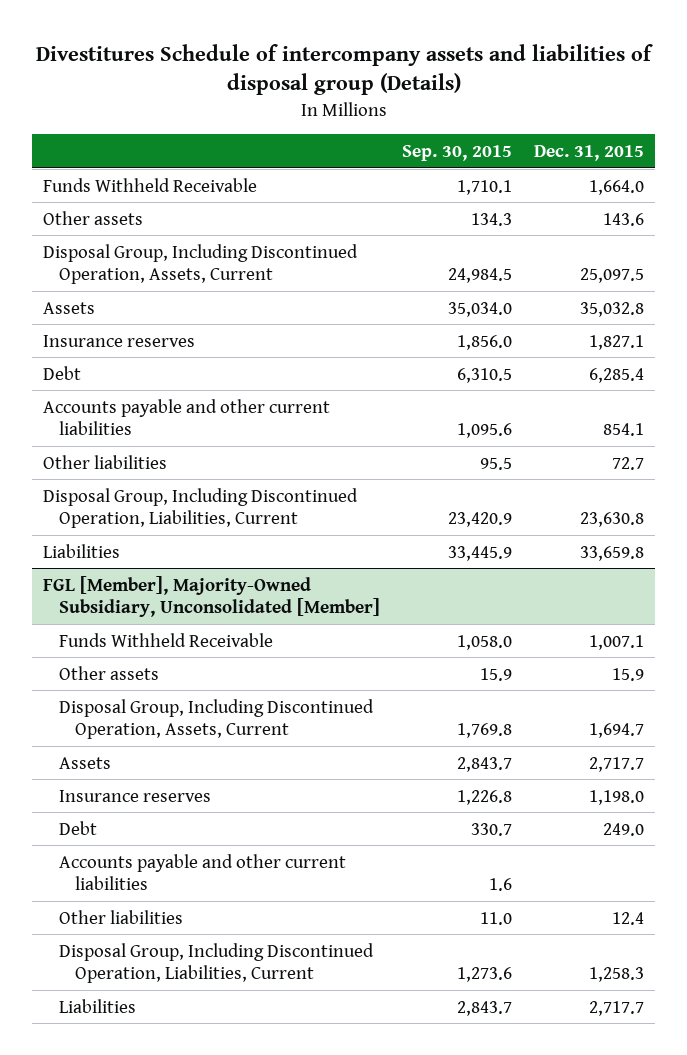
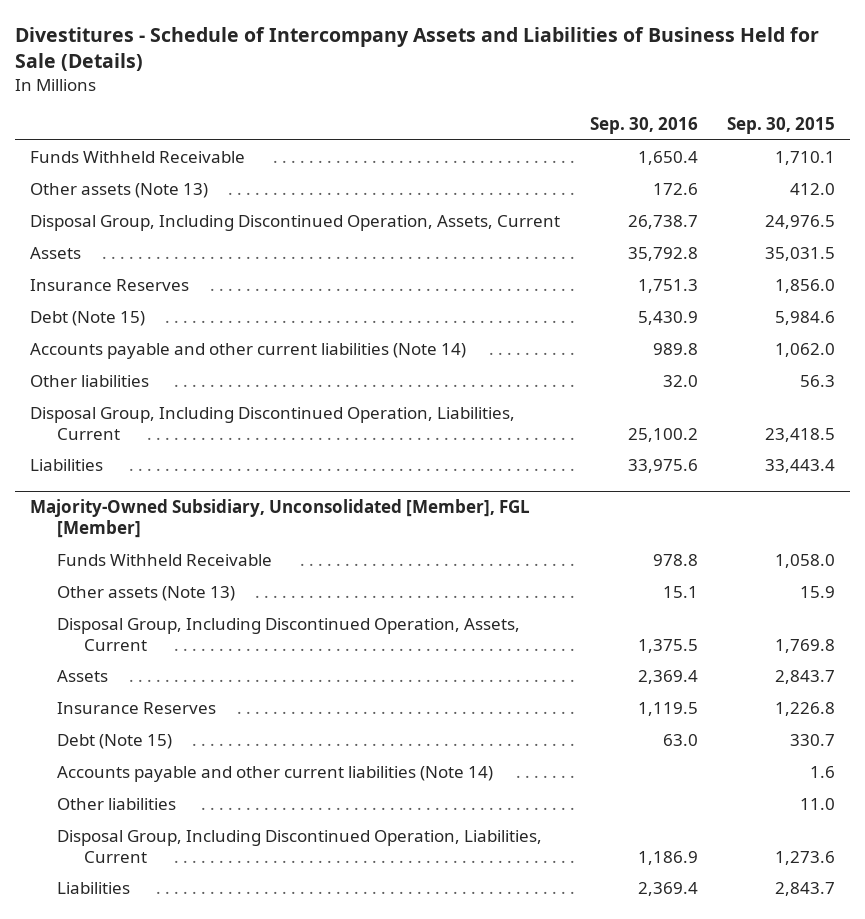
[35,44,653,96] Divestitures Schedule of intercompany assets and liabilities of disposal group (Details) -> [15,26,820,72] Divestitures - Schedule of Intercompany Assets and Liabilities of Business Held for Sale (Details)
[534,144,645,161] Dec. 31, 2015 -> none
none -> [589,117,698,135] Sep. 30, 2016
[43,210,144,225] Other assets -> [29,182,208,198] Other assets (Note 13)
[471,212,513,226] 134.3 -> [790,182,836,195] 412.0
[448,267,513,283] 24,984.5 -> [765,214,836,229] 24,976.5
[448,301,513,317] 35,034.0 -> [765,246,836,261] 35,031.5
[43,334,196,347] Insurance reserves -> [29,278,189,291] Insurance Reserves
[43,365,82,380] Debt -> [29,310,145,326] Debt (Note 15)
[457,367,513,383] 6,310.5 -> [775,310,836,325] 5,984.6
[43,398,331,435] Accounts payable and other current liabilities -> [29,342,466,359] Accounts payable and other current liabilities (Note 14)
[457,422,513,438] 1,095.6 -> [775,342,836,357] 1,062.0
[480,457,513,470] 95.5 -> [800,374,836,387] 56.3
[448,511,513,527] 23,420.9 -> [765,427,836,442] 23,418.5
[448,545,513,561] 33,445.9 -> [765,458,836,473] 33,443.4
[43,575,381,617] FGL [Member], Majority-Owned Subsidiary, Unconsolidated [Member] -> [29,499,530,539] Majority-Owned Subsidiary, Unconsolidated [Member], FGL [Member]
[59,665,160,680] Other assets -> [57,585,236,601] Other assets (Note 13)
[59,789,212,802] Insurance reserves -> [57,701,217,714] Insurance Reserves
[59,820,98,835] Debt -> [57,733,173,749] Debt (Note 15)
[59,853,347,890] Accounts payable and other current liabilities -> [57,765,494,782] Accounts payable and other current liabilities (Note 14)

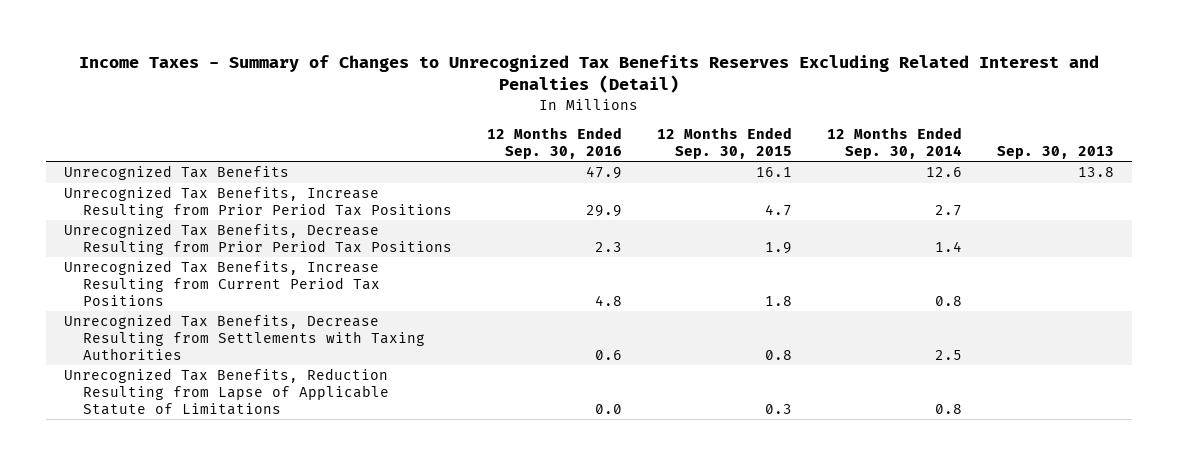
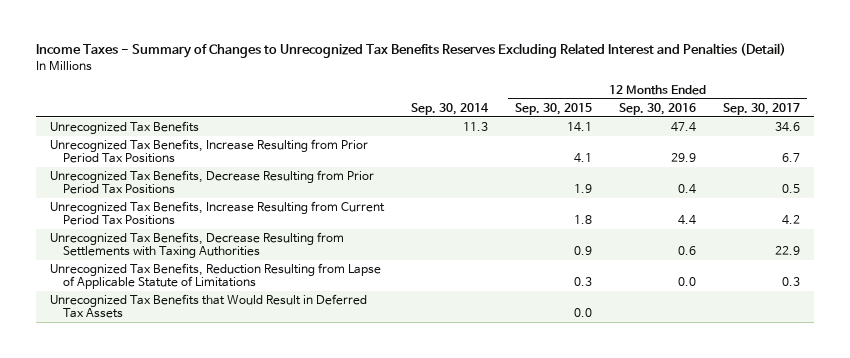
[827,126,963,159] 12 Months Ended Sep. 30, 2014 -> none
[997,145,1115,159] Sep. 30, 2013 -> none
none -> [411,103,490,116] Sep. 30, 2014
none -> [723,103,801,116] Sep. 30, 2017
[586,166,623,180] 47.9 -> [671,122,697,133] 47.4
[756,167,793,178] 16.1 -> [567,122,593,133] 14.1
[765,204,793,217] 4.7 -> [574,153,593,164] 4.1
[595,242,623,253] 2.3 -> [678,184,697,195] 0.4
[595,294,623,306] 4.8 -> [678,215,697,226] 4.4
[765,349,793,360] 0.8 -> [574,246,593,256] 0.9
none -> [49,294,367,319] Unrecognized Tax Benefits that Would Result in Deferred Tax Assets

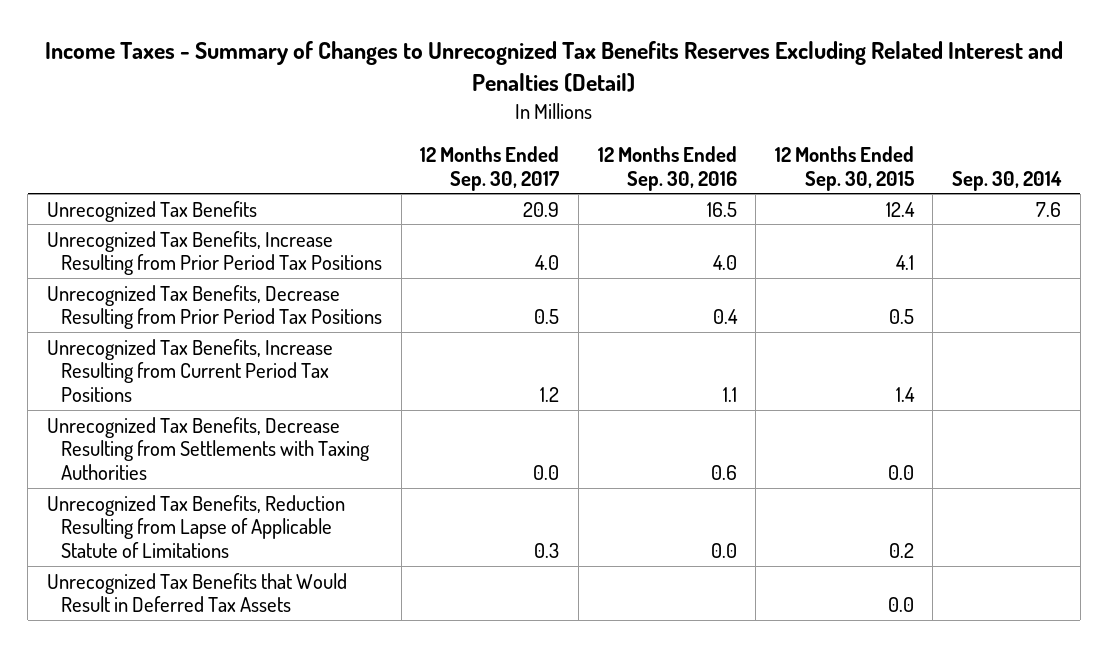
[463,122,489,132] 11.3 -> [1035,201,1061,217] 7.6
[567,122,593,133] 14.1 -> [885,201,915,217] 12.4
[671,122,697,133] 47.4 -> [706,201,737,217] 16.5
[775,122,801,133] 34.6 -> [523,201,560,217] 20.9
[671,153,697,163] 29.9 -> [712,255,737,271] 4.0
[782,153,801,163] 6.7 -> [535,255,560,271] 4.0
[574,184,593,194] 1.9 -> [888,309,914,325] 0.5
[574,215,593,225] 1.8 -> [895,387,915,403] 1.4
[678,215,697,226] 4.4 -> [722,387,737,403] 1.1
[782,215,801,226] 4.2 -> [540,387,560,403] 1.2
[574,246,593,256] 0.9 -> [887,465,914,481] 0.0
[775,246,801,256] 22.9 -> [533,465,560,481] 0.0
[574,277,593,287] 0.3 -> [888,543,914,559] 0.2

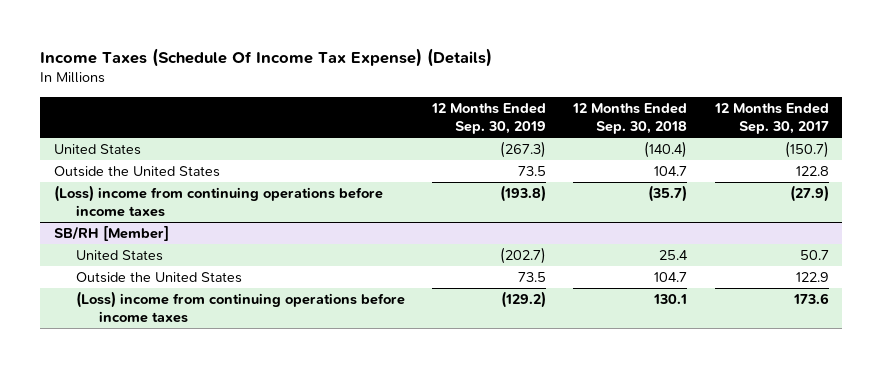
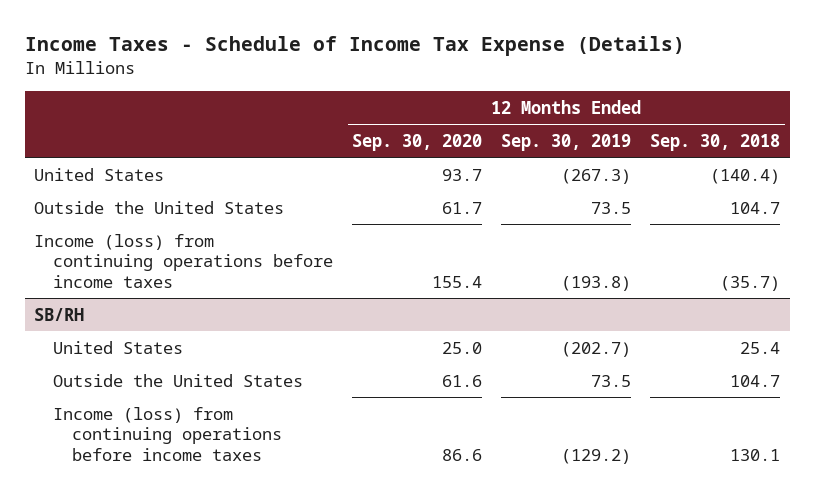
[40,47,493,67] Income Taxes (Schedule Of Income Tax Expense) (Details) -> [24,36,685,57] Income Taxes - Schedule of Income Tax Expense (Details)
[713,103,829,135] 12 Months Ended Sep. 30, 2017 -> none
none -> [352,133,483,151] Sep. 30, 2020
[53,185,383,218] (Loss) income from continuing operations before income taxes -> [34,233,334,289] Income (loss) from continuing operations before income taxes
[53,226,169,242] SB/RH [Member] -> [34,307,85,321] SB/RH
[76,291,406,324] (Loss) income from continuing operations before income taxes -> [53,406,283,462] Income (loss) from continuing operations before income taxes

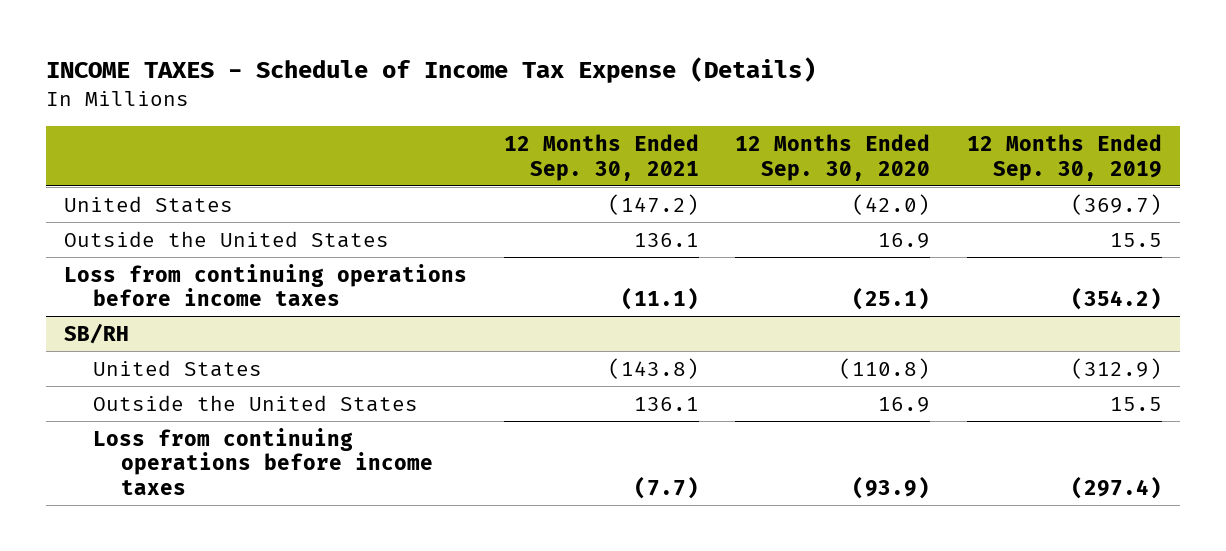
[24,36,685,57] Income Taxes - Schedule of Income Tax Expense (Details) -> [45,56,816,83] INCOME TAXES - Schedule of Income Tax Expense (Details)
[650,133,781,151] Sep. 30, 2018 -> none
none -> [503,133,699,181] 12 Months Ended Sep. 30, 2021
[442,168,483,181] 93.7 -> [852,193,931,215] (42.0)
[561,168,632,184] (267.3) -> [1070,193,1162,215] (369.7)
[442,201,483,214] 61.7 -> [878,232,931,248] 16.9
[591,201,632,214] 73.5 -> [1109,232,1162,247] 15.5
[34,233,334,289] Income (loss) from continuing operations before income taxes -> [64,263,468,307] Loss from continuing operations before income taxes
[432,276,483,289] 155.4 -> [852,287,931,311] (25.1)
[561,276,632,292] (193.8) -> [1070,287,1162,311] (354.2)
[442,341,483,354] 25.0 -> [839,357,931,379] (110.8)
[561,341,632,357] (202.7) -> [1070,357,1162,379] (312.9)
[442,374,483,387] 61.6 -> [878,396,931,412] 16.9
[591,374,632,387] 73.5 -> [1109,396,1162,411] 15.5
[53,406,283,462] Income (loss) from continuing operations before income taxes -> [92,427,434,495] Loss from continuing operations before income taxes
[442,449,483,462] 86.6 -> [852,475,931,499] (93.9)
[561,449,632,465] (129.2) -> [1070,475,1162,499] (297.4)

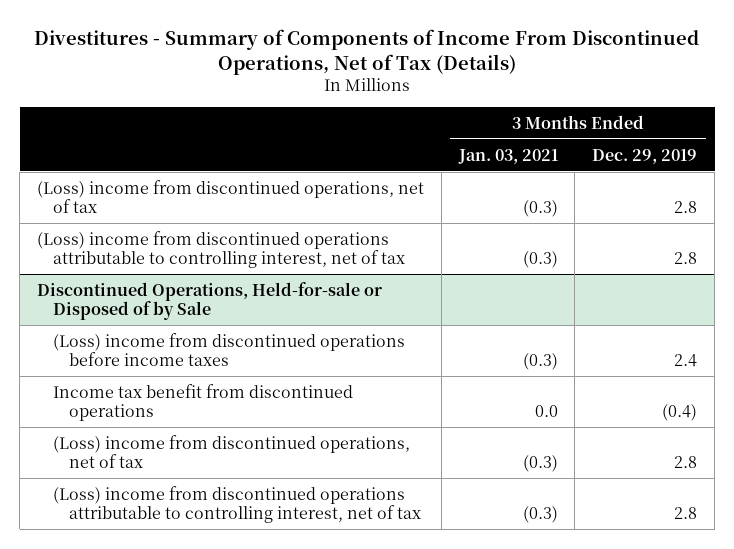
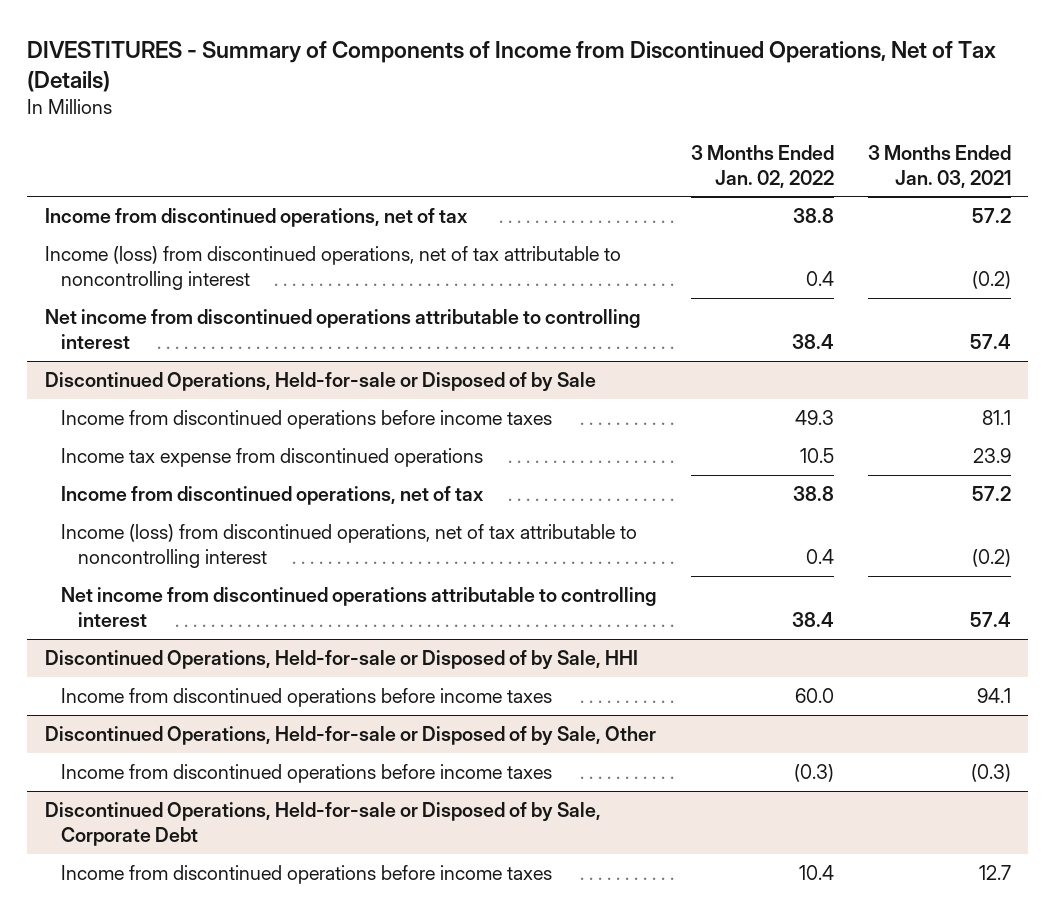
[34,28,700,75] Divestitures - Summary of Components of Income From Discontinued Operations, Net of Tax (Details) -> [27,40,997,92] DIVESTITURES - Summary of Components of Income from Discontinued Operations, Net of Tax (Details)
[592,148,698,164] Dec. 29, 2019 -> none
none -> [690,144,834,188] 3 Months Ended Jan. 02, 2022
[37,179,425,214] (Loss) income from discontinued operations, net of tax -> [44,207,468,227] Income from discontinued operations, net of tax
[522,200,558,218] (0.3) -> [972,207,1012,223] 57.2
none -> [44,245,621,290] Income (loss) from discontinued operations, net of tax attributable to noncontrolling interest
[37,230,405,269] (Loss) income from discontinued operations attributable to controlling interest, net of tax -> [44,308,640,349] Net income from discontinued operations attributable to controlling interest
[522,251,558,269] (0.3) -> [970,333,1012,349] 57.4
[52,332,405,367] (Loss) income from discontinued operations before income taxes -> [61,409,553,429] Income from discontinued operations before income taxes
[522,353,558,371] (0.3) -> [982,409,1012,425] 81.1
[52,383,353,422] Income tax benefit from discontinued operations -> [61,447,484,467] Income tax expense from discontinued operations
[534,405,558,418] 0.0 -> [973,447,1012,463] 23.9
[52,434,410,469] (Loss) income from discontinued operations, net of tax -> [61,485,485,505] Income from discontinued operations, net of tax
[522,455,558,473] (0.3) -> [972,485,1012,501] 57.2
none -> [61,523,638,568] Income (loss) from discontinued operations, net of tax attributable to noncontrolling interest
[52,485,421,524] (Loss) income from discontinued operations attributable to controlling interest, net of tax -> [61,586,657,627] Net income from discontinued operations attributable to controlling interest
[522,506,558,524] (0.3) -> [970,611,1012,627] 57.4
none -> [44,649,638,669] Discontinued Operations, Held-for-sale or Disposed of by Sale, HHI
none -> [61,687,553,707] Income from discontinued operations before income taxes
none -> [44,725,656,745] Discontinued Operations, Held-for-sale or Disposed of by Sale, Other
none -> [61,763,553,783] Income from discontinued operations before income taxes
none -> [44,801,601,846] Discontinued Operations, Held-for-sale or Disposed of by Sale, Corporate Debt
none -> [61,864,553,884] Income from discontinued operations before income taxes

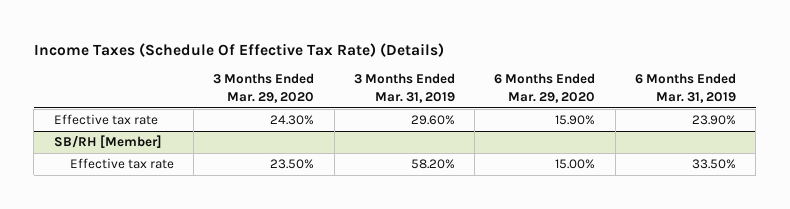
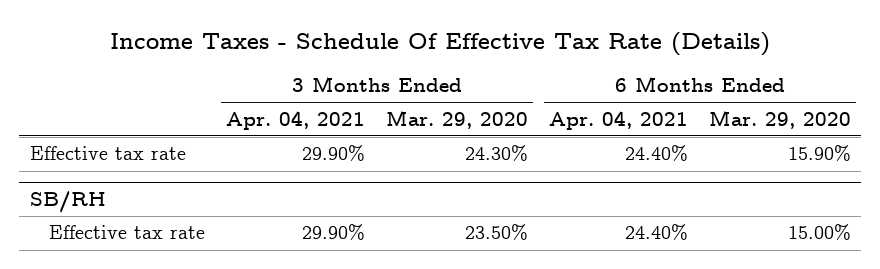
[33,42,444,57] Income Taxes (Schedule Of Effective Tax Rate) (Details) -> [110,32,771,57] Income Taxes - Schedule Of Effective Tax Rate (Details)
[353,73,455,103] 3 Months Ended Mar. 31, 2019 -> none
[634,73,736,103] 6 Months Ended Mar. 31, 2019 -> none
none -> [226,110,366,130] Apr. 04, 2021
none -> [548,110,688,130] Apr. 04, 2021
[53,135,162,149] SB/RH [Member] -> [29,190,106,213] SB/RH

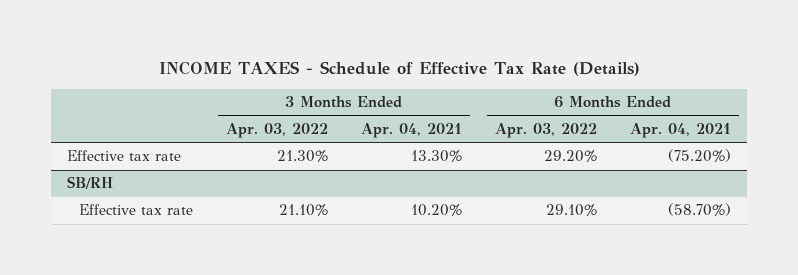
[110,32,771,57] Income Taxes - Schedule Of Effective Tax Rate (Details) -> [158,61,640,77] INCOME TAXES - Schedule of Effective Tax Rate (Details)
[386,109,529,129] Mar. 29, 2020 -> none
[708,109,851,129] Mar. 29, 2020 -> none
none -> [226,122,329,138] Apr. 03, 2022
none -> [494,122,597,138] Apr. 03, 2022
[302,145,366,162] 29.90% -> [411,150,463,163] 13.30%
[624,145,688,162] 24.40% -> [667,149,731,163] (75.20%)
[302,224,366,241] 29.90% -> [411,204,463,217] 10.20%
[624,224,688,241] 24.40% -> [667,203,731,217] (58.70%)

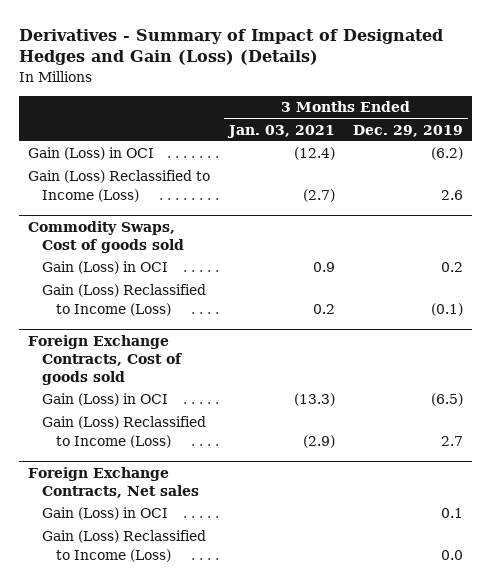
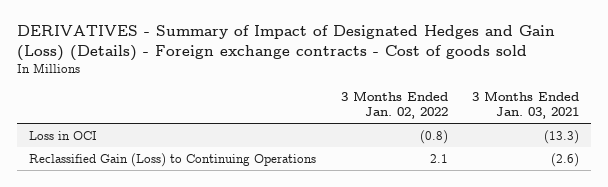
[18,28,443,66] Derivatives - Summary of Impact of Designated Hedges and Gain (Loss) (Details) -> [16,25,555,61] DERIVATIVES - Summary of Impact of Designated Hedges and Gain (Loss) (Details) - Foreign exchange contracts - Cost of goods sold
[353,124,464,137] Dec. 29, 2019 -> none
none -> [340,90,448,120] 3 Months Ended Jan. 02, 2022
[27,220,185,253] Commodity Swaps, Cost of goods sold -> none
[42,261,169,275] Gain (Loss) in OCI -> none
[42,284,207,316] Gain (Loss) Reclassified to Income (Loss) -> none
[27,334,183,385] Foreign Exchange Contracts, Cost of goods sold -> none
[42,393,169,407] Gain (Loss) in OCI -> none
[42,416,207,448] Gain (Loss) Reclassified to Income (Loss) -> none
[27,466,200,498] Foreign Exchange Contracts, Net sales -> none
[42,507,169,521] Gain (Loss) in OCI -> none
[42,530,207,562] Gain (Loss) Reclassified to Income (Loss) -> none
[27,147,154,161] Gain (Loss) in OCI -> [29,130,98,140] Loss in OCI
[293,147,335,161] (12.4) -> [544,129,580,144] (13.3)
[27,170,210,202] Gain (Loss) Reclassified to Income (Loss) -> [29,152,317,167] Reclassified Gain (Loss) to Continuing Operations
[302,188,335,202] (2.7) -> [551,152,580,167] (2.6)

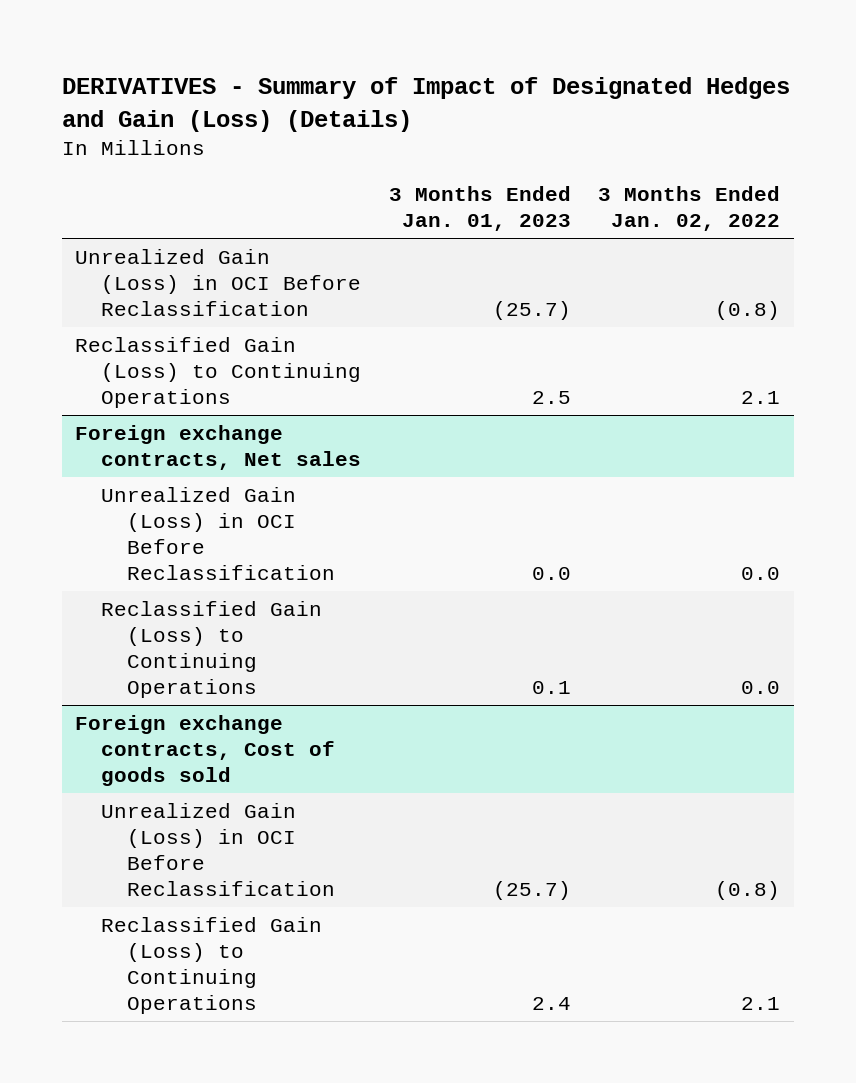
[16,25,555,61] DERIVATIVES - Summary of Impact of Designated Hedges and Gain (Loss) (Details) - Foreign exchange contracts - Cost of goods sold -> [61,77,790,132] DERIVATIVES - Summary of Impact of Designated Hedges and Gain (Loss) (Details)
[472,90,580,120] 3 Months Ended Jan. 03, 2021 -> none
none -> [388,186,571,232] 3 Months Ended Jan. 01, 2023
[29,130,98,140] Loss in OCI -> [75,249,362,316] Unrealized Gain (Loss) in OCI Before Reclassification
none -> [75,425,362,470] Foreign exchange contracts, Net sales
none -> [101,487,336,580] Unrealized Gain (Loss) in OCI Before Reclassification
none -> [101,601,323,698] Reclassified Gain (Loss) to Continuing Operations
none -> [75,715,336,786] Foreign exchange contracts, Cost of goods sold
none -> [101,803,336,896] Unrealized Gain (Loss) in OCI Before Reclassification
none -> [101,917,323,1014] Reclassified Gain (Loss) to Continuing Operations

